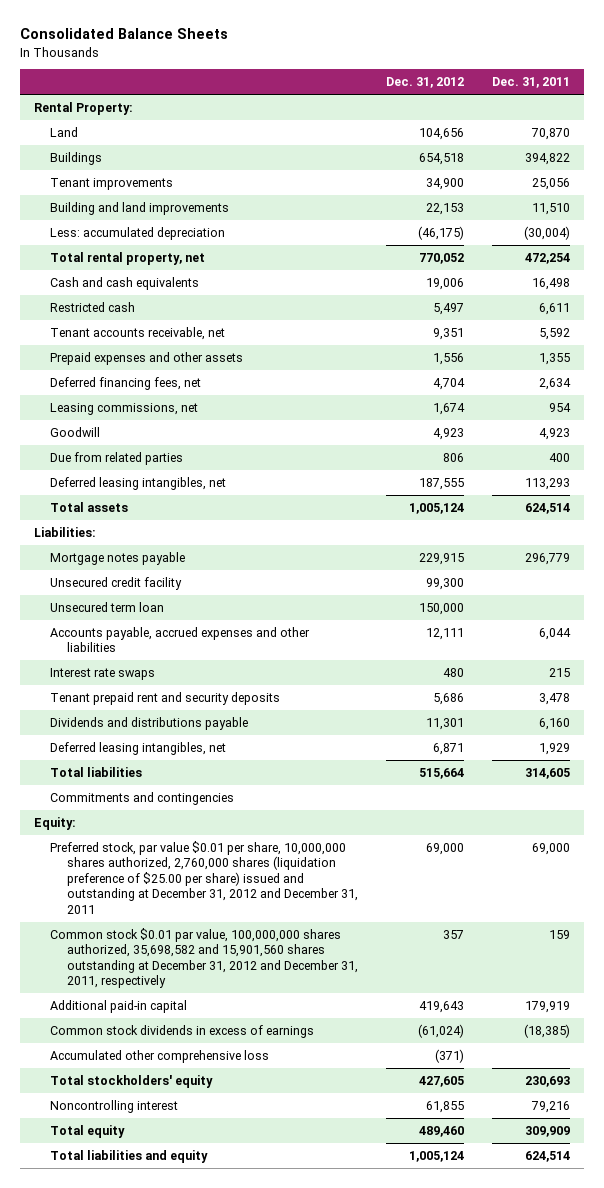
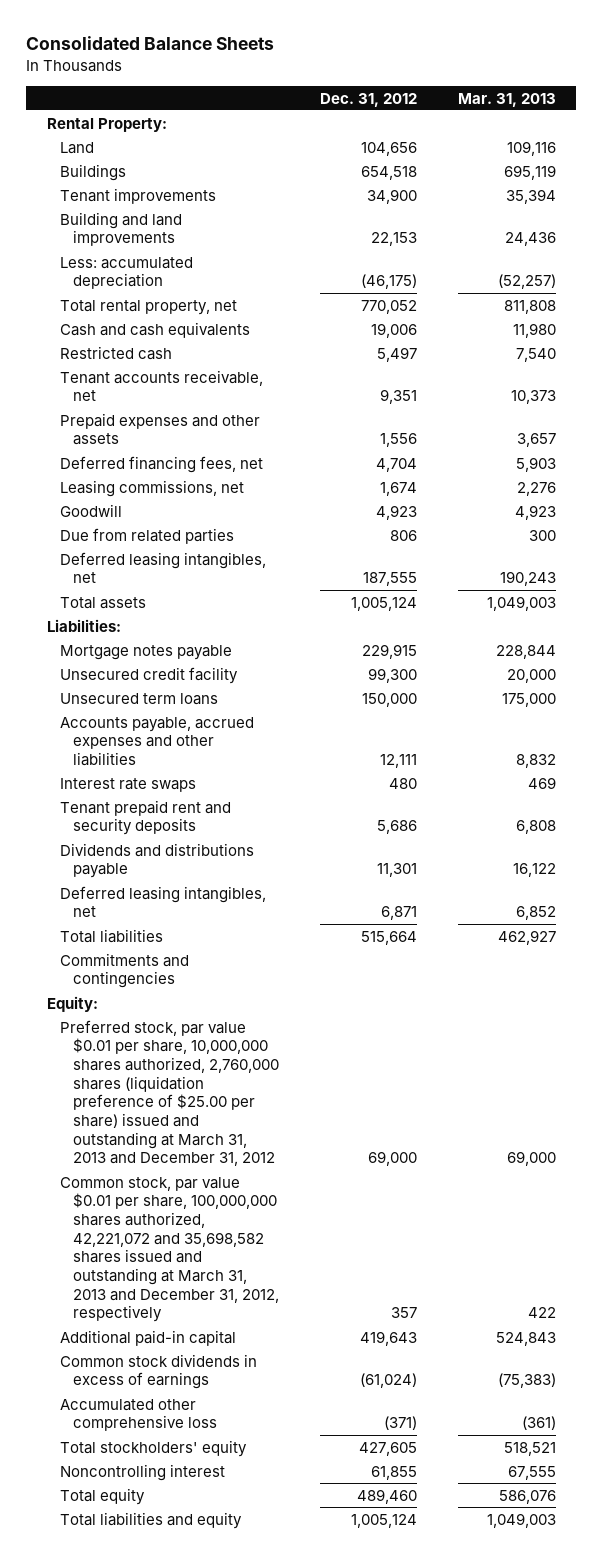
[491,77,570,89] Dec. 31, 2011 -> none
none -> [458,92,557,107] Mar. 31, 2013
[50,601,165,612] Unsecured term loan -> [60,692,219,705] Unsecured term loans
[50,840,358,914] Preferred stock, par value $0.01 per share, 10,000,000 shares authorized, 2,760,000 shares (liquidation preference of $25.00 per share) issued and outstanding at December 31, 2012 and December 31, 2011 -> [60,1019,280,1167] Preferred stock, par value $0.01 per share, 10,000,000 shares authorized, 2,760,000 shares (liquidation preference of $25.00 per share) issued and outstanding at March 31, 2013 and December 31, 2012
[50,927,358,989] Common stock $0.01 par value, 100,000,000 shares authorized, 35,698,582 and 15,901,560 shares outstanding at December 31, 2012 and December 31, 2011, respectively -> [60,1176,280,1323] Common stock, par value $0.01 per share, 100,000,000 shares authorized, 42,221,072 and 35,698,582 shares issued and outstanding at March 31, 2013 and December 31, 2012, respectively

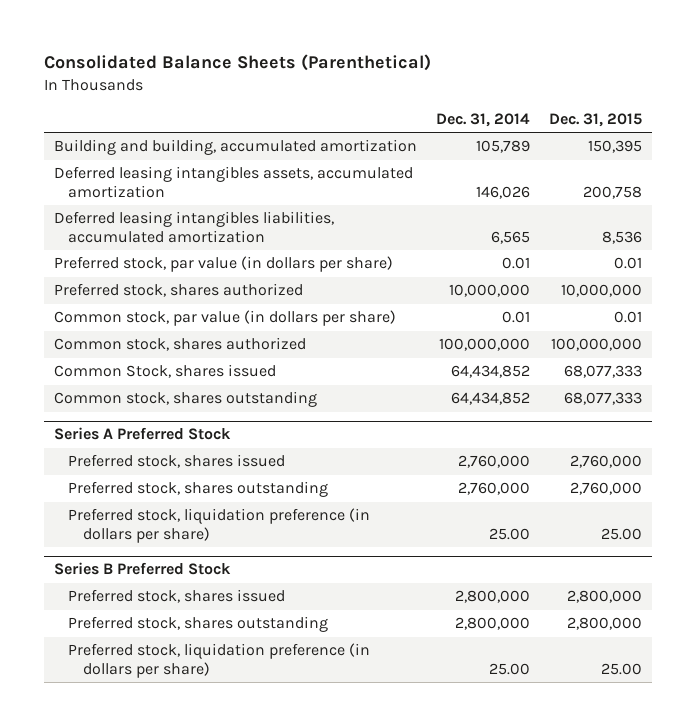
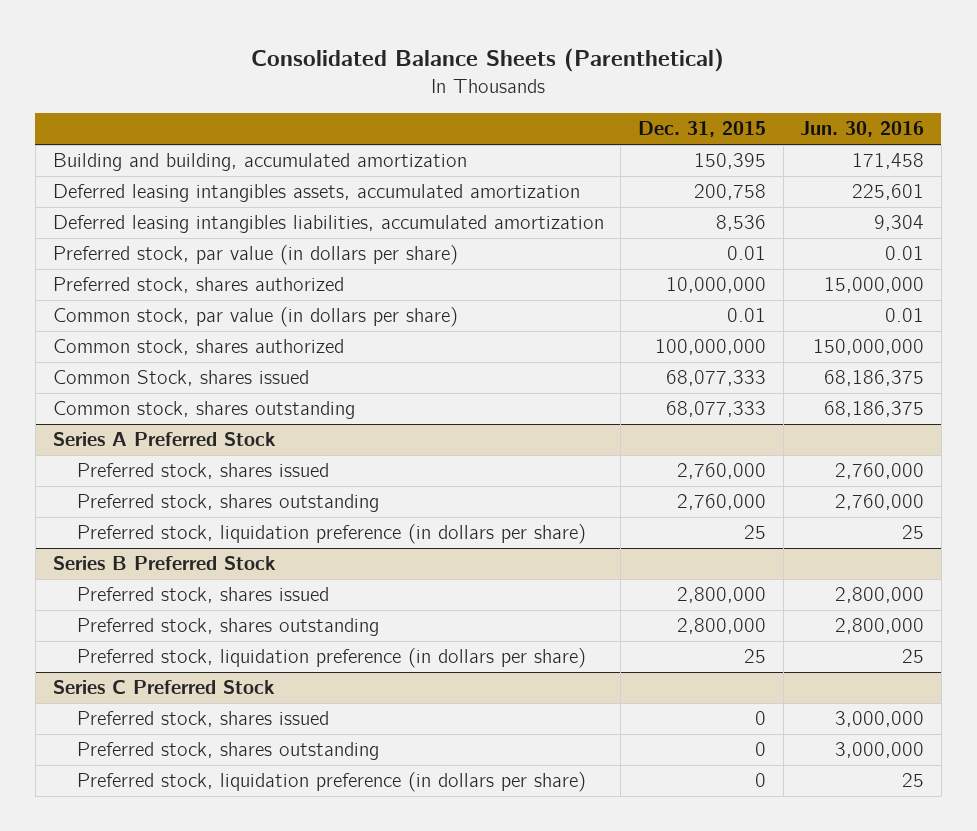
[435,113,530,128] Dec. 31, 2014 -> none
none -> [800,121,925,138] Jun. 30, 2016
[601,527,643,540] 25.00 -> [743,525,766,540] 25
[601,662,643,675] 25.00 -> [743,649,766,664] 25
none -> [52,680,275,695] Series C Preferred Stock
none -> [77,711,330,728] Preferred stock, shares issued
none -> [77,742,380,761] Preferred stock, shares outstanding
none -> [77,772,587,793] Preferred stock, liquidation preference (in dollars per share)

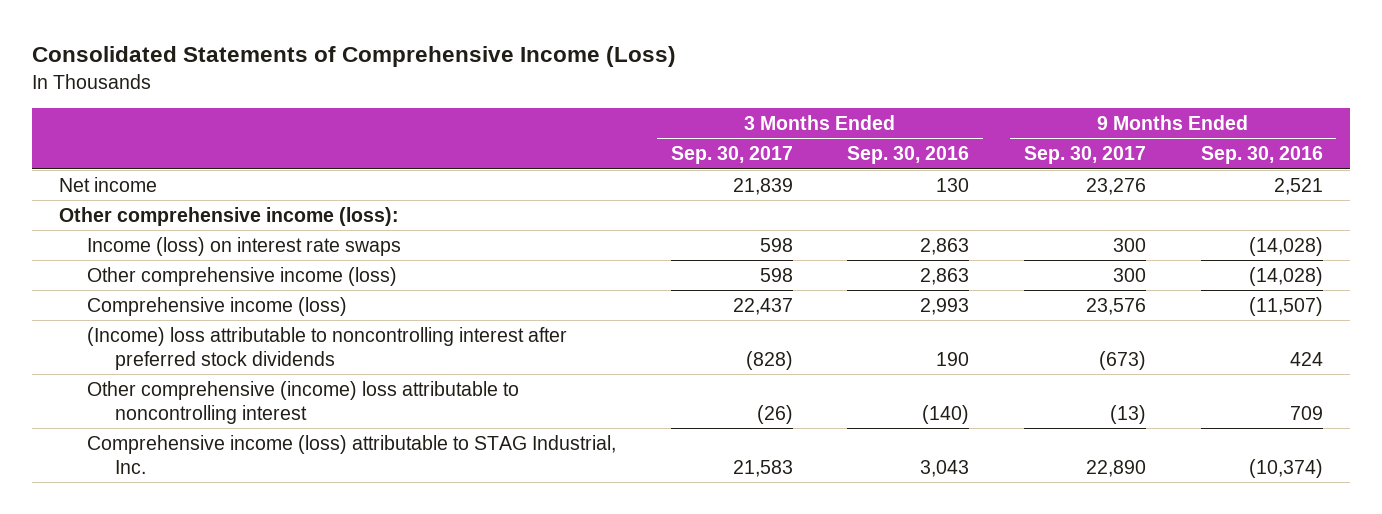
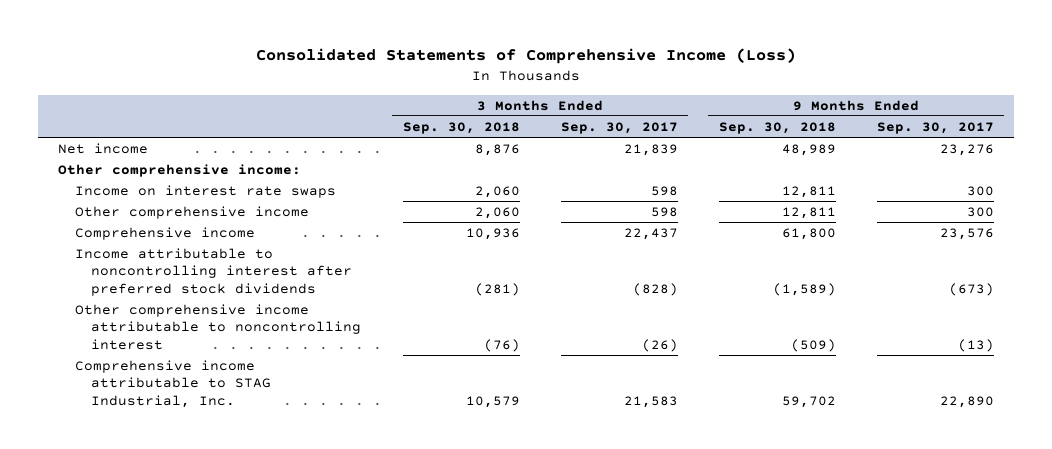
[847,146,970,165] Sep. 30, 2016 -> none
[1200,146,1323,165] Sep. 30, 2016 -> none
none -> [402,121,520,134] Sep. 30, 2018
none -> [718,121,836,134] Sep. 30, 2018
[59,206,400,226] Other comprehensive income (loss): -> [58,163,302,177] Other comprehensive income:
[87,236,402,256] Income (loss) on interest rate swaps -> [74,184,336,198] Income on interest rate swaps
[87,266,398,286] Other comprehensive income (loss) -> [74,205,309,219] Other comprehensive income
[87,296,348,316] Comprehensive income (loss) -> [74,226,255,240] Comprehensive income
[87,326,568,370] (Income) loss attributable to noncontrolling interest after preferred stock dividends -> [74,247,353,296] Income attributable to noncontrolling interest after preferred stock dividends
[87,380,520,424] Other comprehensive (income) loss attributable to noncontrolling interest -> [74,303,362,350] Other comprehensive income attributable to noncontrolling interest
[87,434,617,474] Comprehensive income (loss) attributable to STAG Industrial, Inc. -> [74,359,272,408] Comprehensive income attributable to STAG Industrial, Inc.

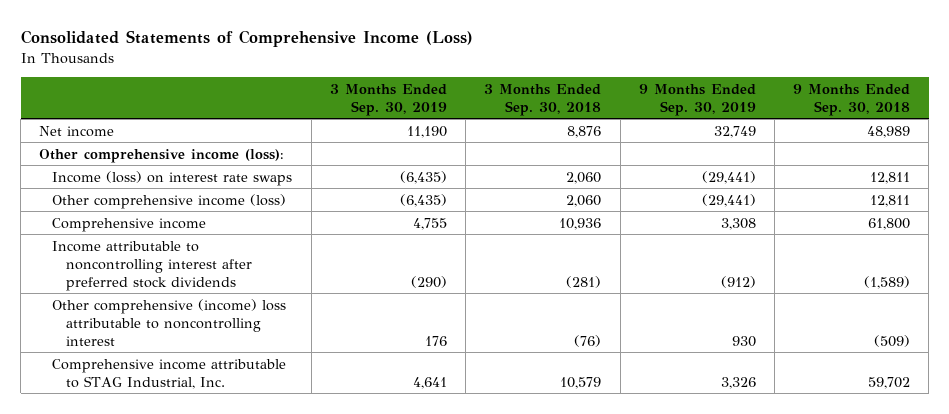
[560,121,678,134] Sep. 30, 2017 -> none
[876,121,994,134] Sep. 30, 2017 -> none
none -> [329,83,447,116] 3 Months Ended Sep. 30, 2019
none -> [638,83,756,116] 9 Months Ended Sep. 30, 2019
[58,163,302,177] Other comprehensive income: -> [39,148,285,163] Other comprehensive income (loss):
[74,184,336,198] Income on interest rate swaps -> [52,170,293,186] Income (loss) on interest rate swaps
[74,205,309,219] Other comprehensive income -> [52,193,287,209] Other comprehensive income (loss)
[74,303,362,350] Other comprehensive income attributable to noncontrolling interest -> [52,298,287,346] Other comprehensive (income) loss attributable to noncontrolling interest

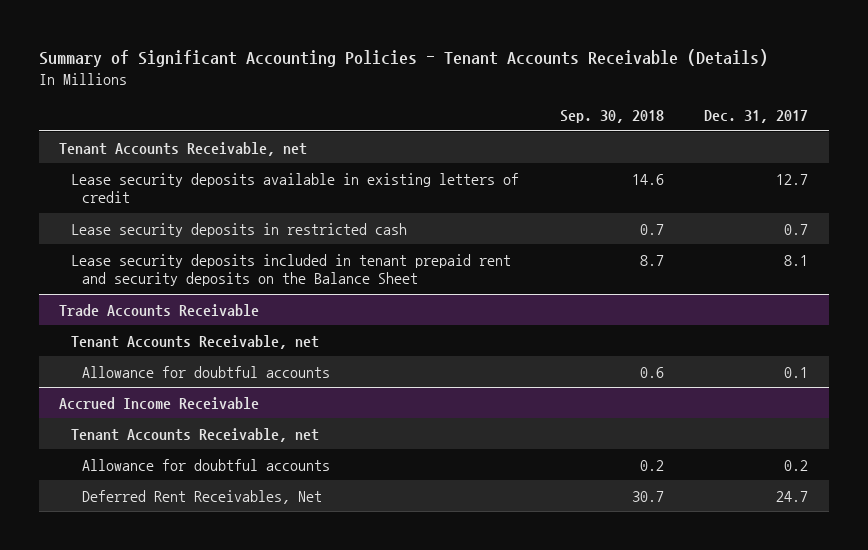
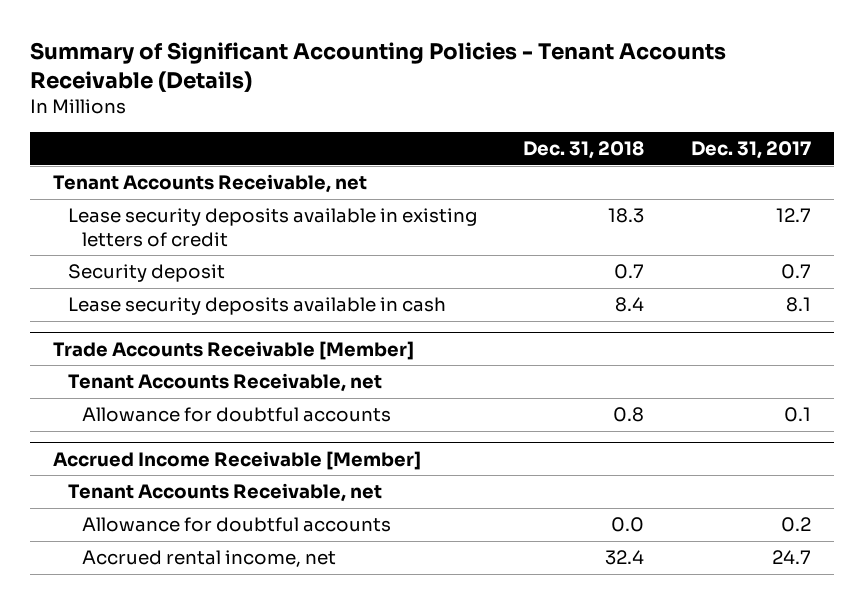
[559,110,664,124] Sep. 30, 2018 -> none
none -> [523,141,645,160] Dec. 31, 2018
[70,222,407,237] Lease security deposits in restricted cash -> [67,264,225,283] Security deposit
[70,253,511,287] Lease security deposits included in tenant prepaid rent and security deposits on the Balance Sheet -> [67,297,446,316] Lease security deposits available in cash
[59,303,260,317] Trade Accounts Receivable -> [53,340,415,360] Trade Accounts Receivable [Member]
[59,396,260,410] Accrued Income Receivable -> [53,450,422,470] Accrued Income Receivable [Member]
[82,489,323,504] Deferred Rent Receivables, Net -> [82,550,337,568] Accrued rental income, net

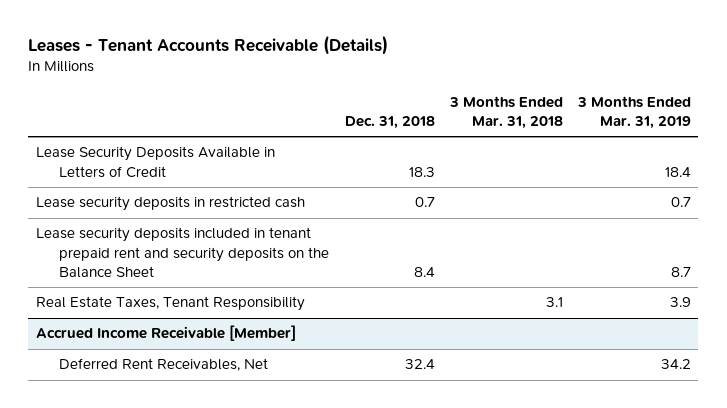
[29,41,726,92] Summary of Significant Accounting Policies - Tenant Accounts Receivable (Details) -> [28,35,389,56] Leases - Tenant Accounts Receivable (Details)
[690,141,811,160] Dec. 31, 2017 -> none
none -> [448,95,563,129] 3 Months Ended Mar. 31, 2018
none -> [576,95,691,129] 3 Months Ended Mar. 31, 2019
[53,174,368,194] Tenant Accounts Receivable, net -> none
[53,340,415,360] Trade Accounts Receivable [Member] -> none
[67,373,382,393] Tenant Accounts Receivable, net -> none
[82,407,392,423] Allowance for doubtful accounts -> none
[67,208,477,247] Lease security deposits available in existing letters of credit -> [35,146,275,178] Lease Security Deposits Available in Letters of Credit
[67,264,225,283] Security deposit -> [35,196,305,212] Lease security deposits in restricted cash
[67,297,446,316] Lease security deposits available in cash -> [35,227,330,278] Lease security deposits included in tenant prepaid rent and security deposits on the Balance Sheet
none -> [35,296,305,312] Real Estate Taxes, Tenant Responsibility
[67,483,382,503] Tenant Accounts Receivable, net -> none
[82,517,392,533] Allowance for doubtful accounts -> none
[82,550,337,568] Accrued rental income, net -> [59,358,269,372] Deferred Rent Receivables, Net

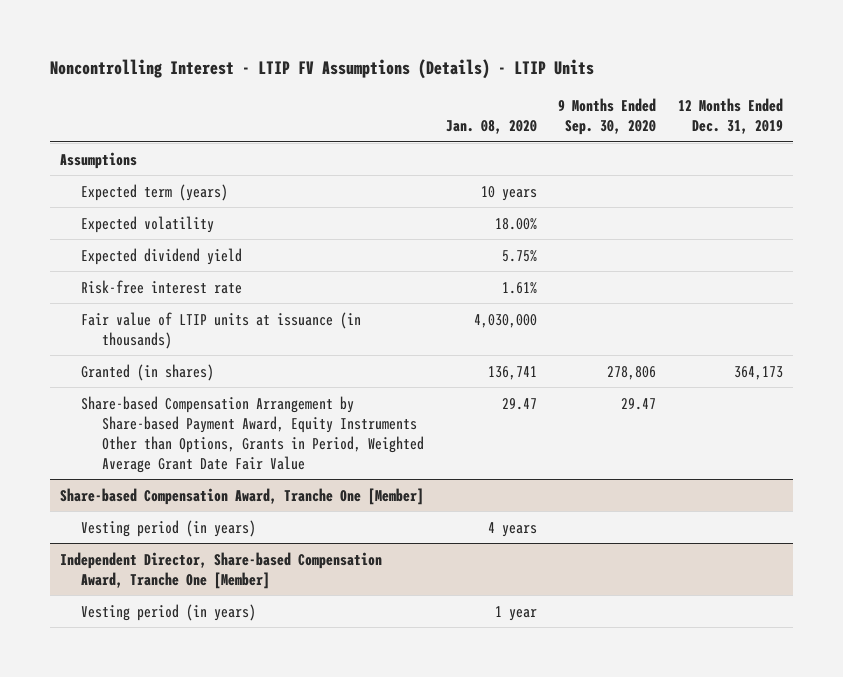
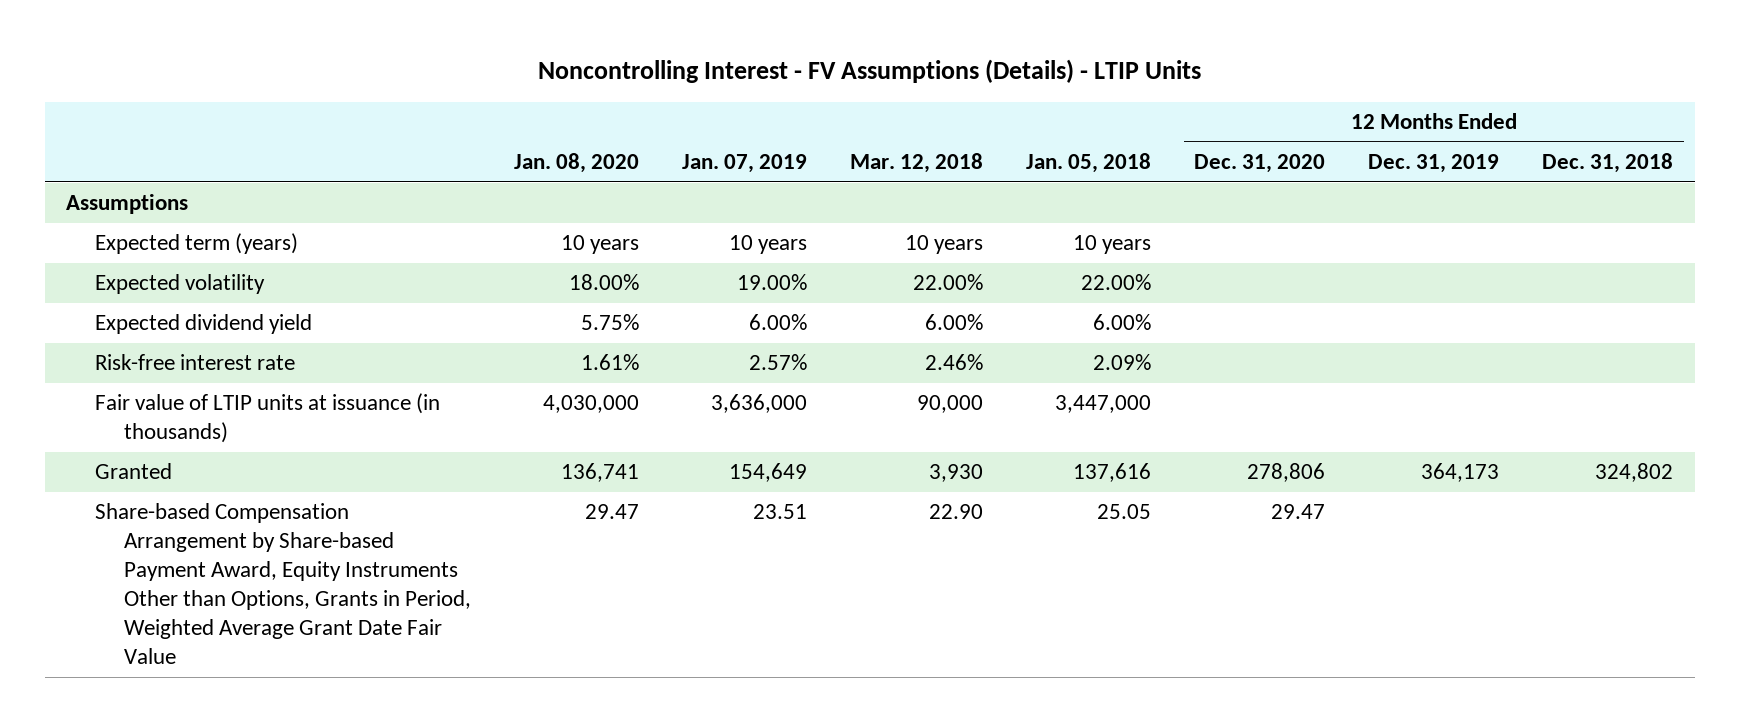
[49,58,594,79] Noncontrolling Interest - LTIP FV Assumptions (Details) - LTIP Units -> [537,59,1201,84] Noncontrolling Interest - FV Assumptions (Details) - LTIP Units
[558,98,657,136] 9 Months Ended Sep. 30, 2020 -> none
none -> [682,154,808,174] Jan. 07, 2019
none -> [850,153,984,174] Mar. 12, 2018
none -> [1026,153,1152,174] Jan. 05, 2018
none -> [1194,154,1326,174] Dec. 31, 2020
none -> [1542,153,1674,174] Dec. 31, 2018
[81,363,215,381] Granted (in shares) -> [95,463,173,480] Granted
[60,487,425,505] Share-based Compensation Award, Tranche One [Member] -> none
[81,519,257,537] Vesting period (in years) -> none
[60,551,383,589] Independent Director, Share-based Compensation Award, Tranche One [Member] -> none
[81,603,257,621] Vesting period (in years) -> none

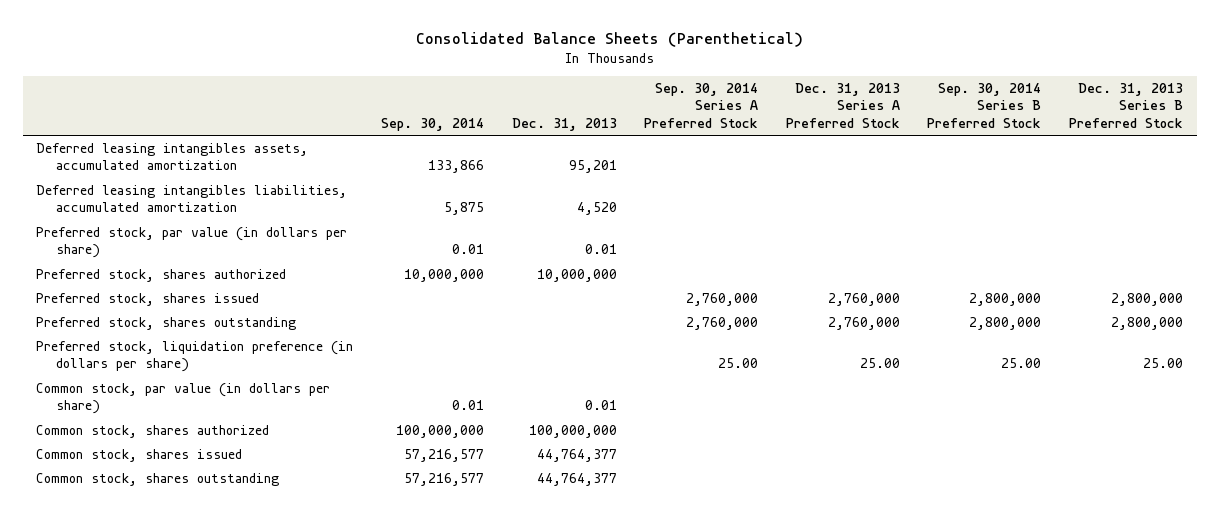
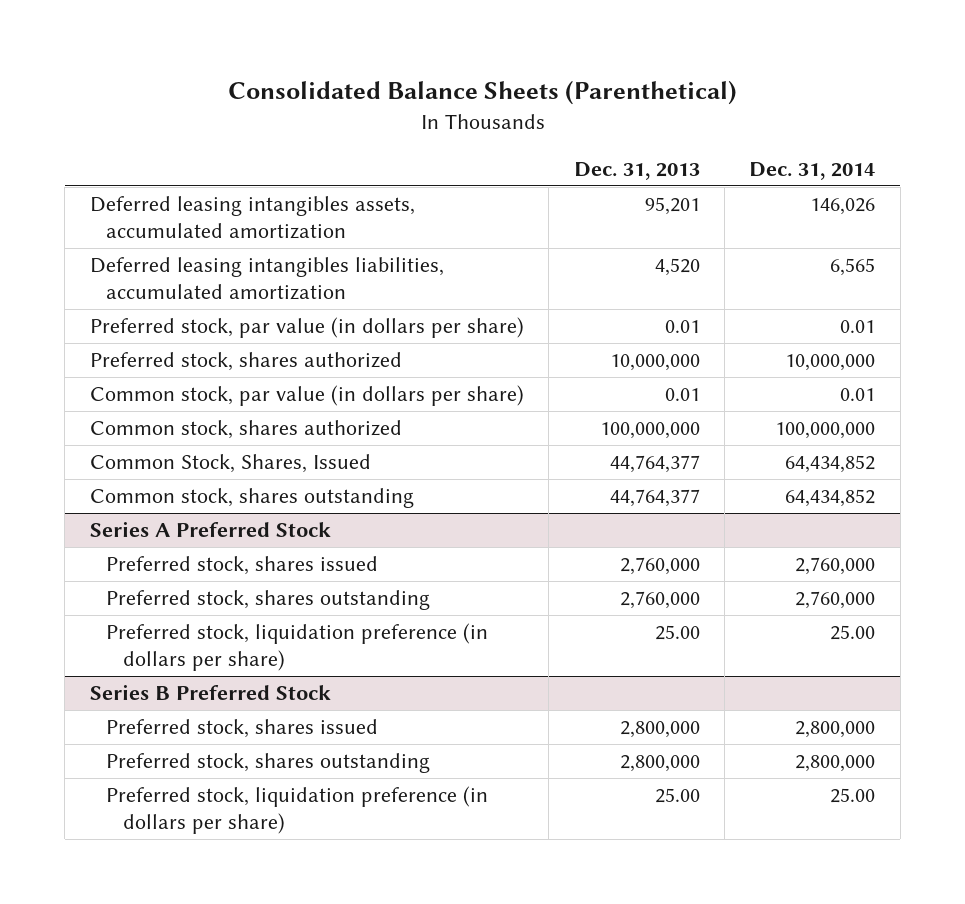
[380,117,484,131] Sep. 30, 2014 -> none
[644,83,759,128] Sep. 30, 2014 Series A Preferred Stock -> none
[785,83,900,128] Dec. 31, 2013 Series A Preferred Stock -> none
[927,83,1042,128] Sep. 30, 2014 Series B Preferred Stock -> none
[1069,83,1184,128] Dec. 31, 2013 Series B Preferred Stock -> none
none -> [749,161,876,180] Dec. 31, 2014
[36,292,260,306] Preferred stock, shares issued -> none
[36,316,297,330] Preferred stock, shares outstanding -> none
[36,340,354,373] Preferred stock, liquidation preference (in dollars per share) -> none
[36,448,243,462] Common stock, shares issued -> [89,454,371,474] Common Stock, Shares, Issued
none -> [89,521,331,538] Series A Preferred Stock
none -> [106,556,379,576] Preferred stock, shares issued
none -> [106,590,431,611] Preferred stock, shares outstanding
none -> [106,623,489,672] Preferred stock, liquidation preference (in dollars per share)
none -> [89,684,331,701] Series B Preferred Stock
none -> [106,719,379,739] Preferred stock, shares issued
none -> [106,753,431,774] Preferred stock, shares outstanding
none -> [106,786,489,835] Preferred stock, liquidation preference (in dollars per share)

